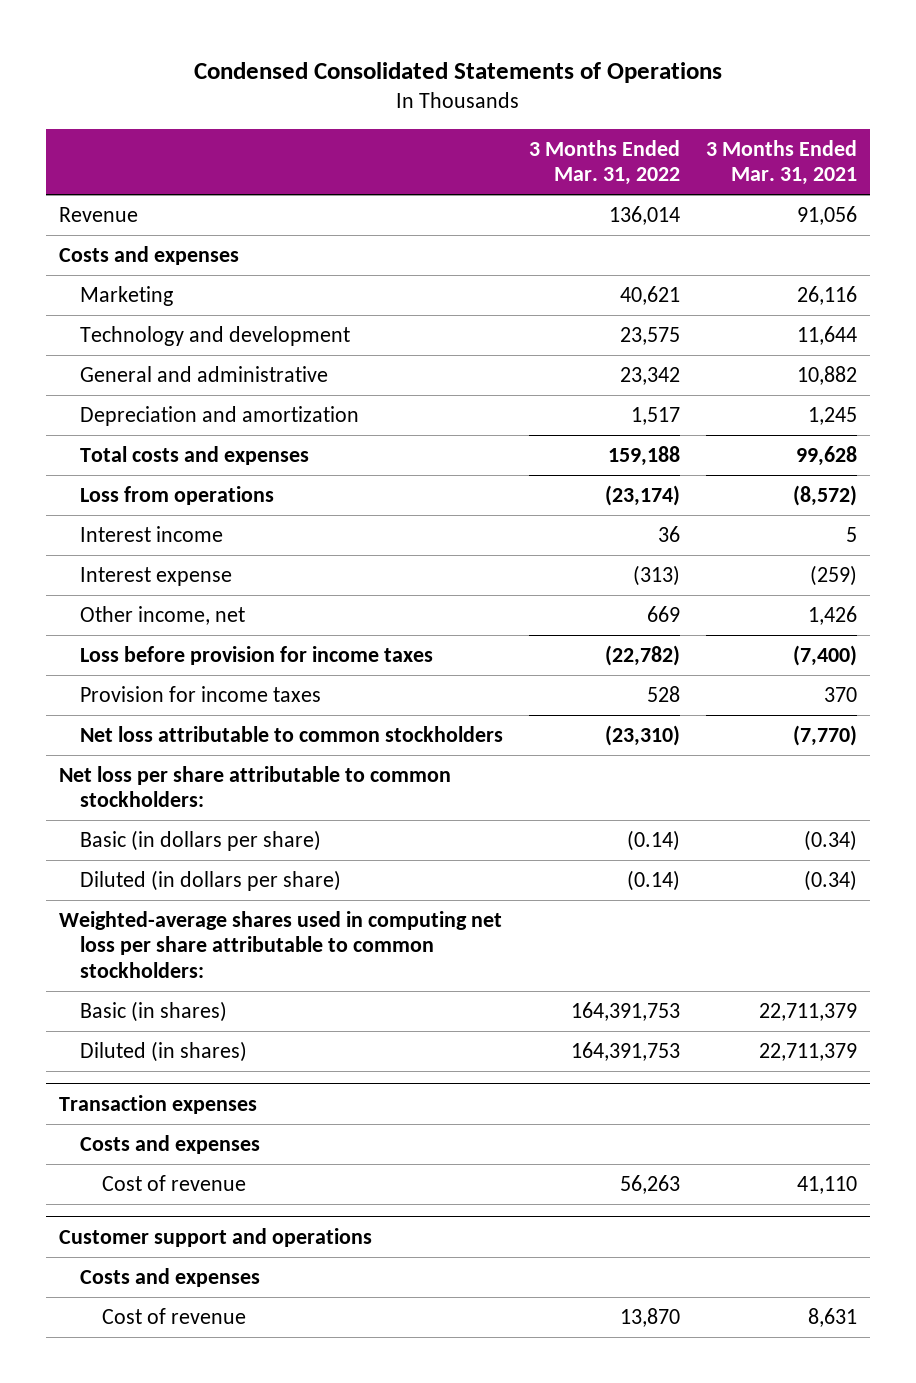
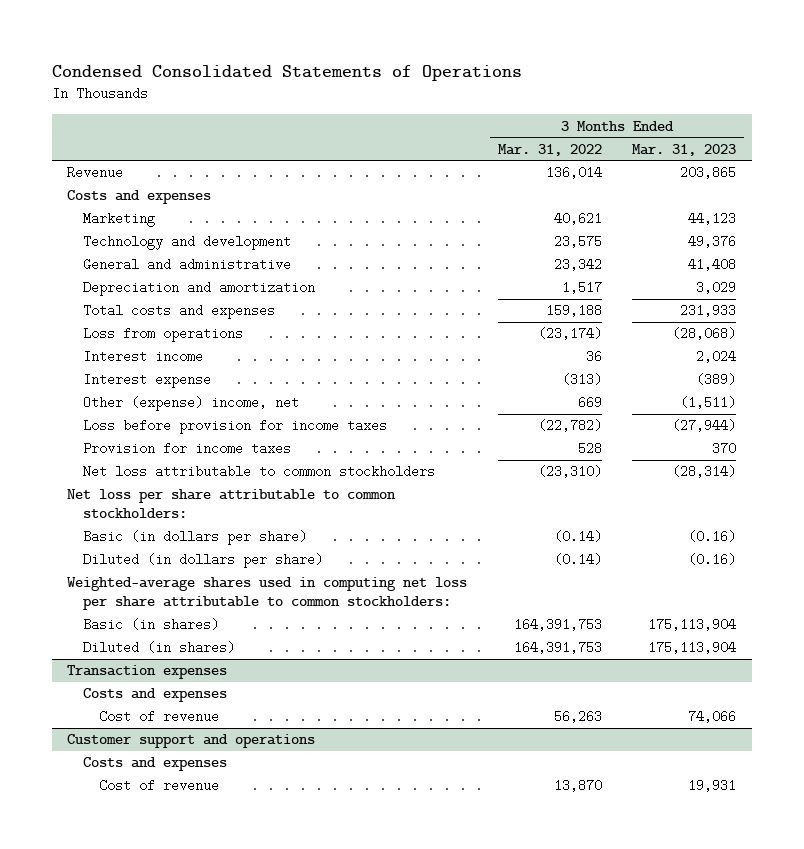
[706,139,858,186] 3 Months Ended Mar. 31, 2021 -> none
none -> [632,143,737,156] Mar. 31, 2023
[80,605,246,625] Other income, net -> [83,396,300,412] Other (expense) income, net

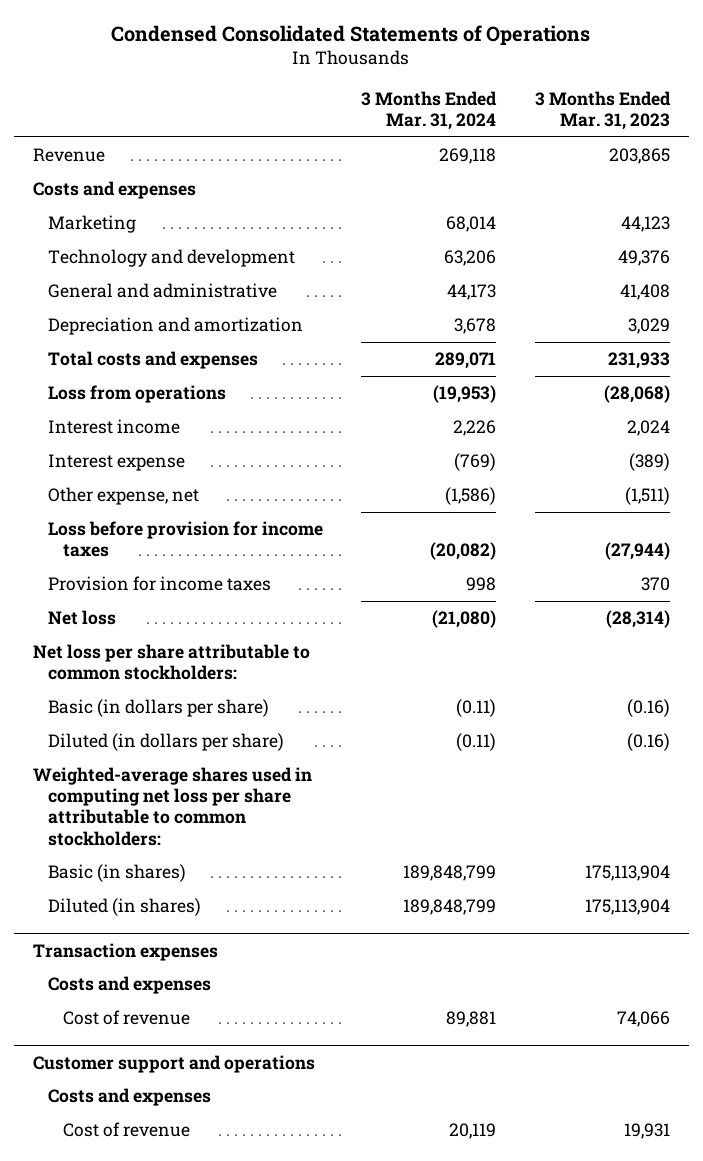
[497,143,602,156] Mar. 31, 2022 -> none
none -> [361,90,498,130] 3 Months Ended Mar. 31, 2024
[83,396,300,412] Other (expense) income, net -> [47,487,199,506] Other expense, net
[83,465,436,479] Net loss attributable to common stockholders -> [47,610,116,626] Net loss

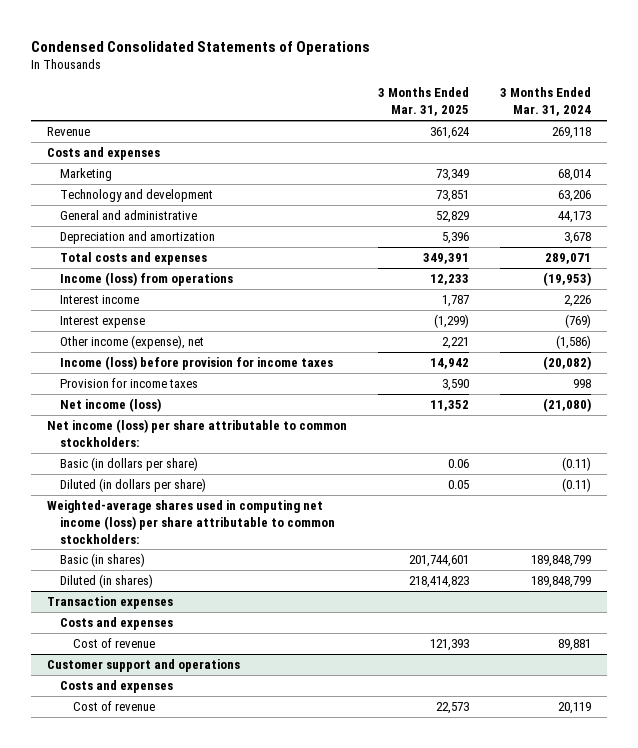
[534,90,671,130] 3 Months Ended Mar. 31, 2023 -> none
none -> [377,87,469,117] 3 Months Ended Mar. 31, 2025
[47,385,226,404] Loss from operations -> [59,272,233,287] Income (loss) from operations
[47,487,199,506] Other expense, net -> [59,335,204,350] Other income (expense), net
[47,521,323,558] Loss before provision for income taxes -> [59,356,333,371] Income (loss) before provision for income taxes
[47,610,116,626] Net loss -> [59,398,161,413] Net income (loss)
[33,644,311,681] Net loss per share attributable to common stockholders: -> [46,419,347,447] Net income (loss) per share attributable to common stockholders:
[33,767,313,846] Weighted-average shares used in computing net loss per share attributable to common stockholders: -> [46,500,335,544] Weighted-average shares used in computing net income (loss) per share attributable to common stockholders:

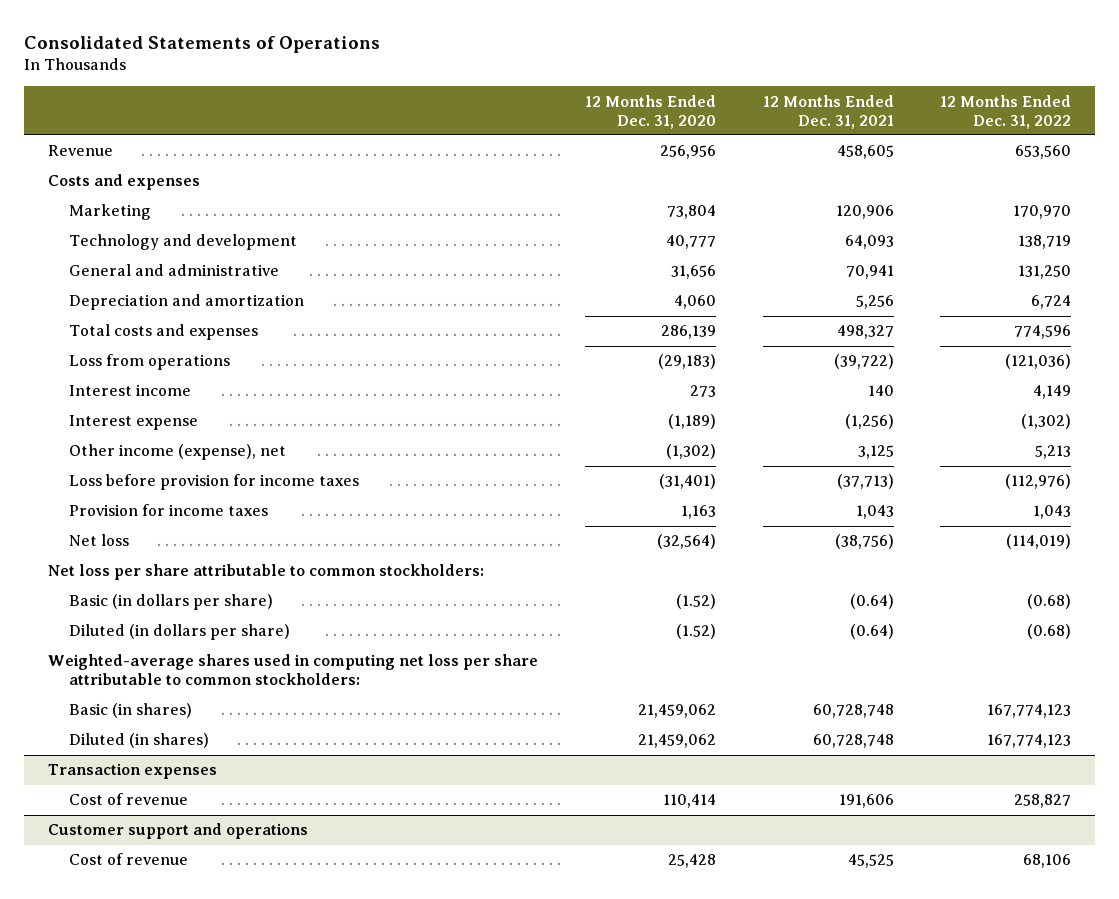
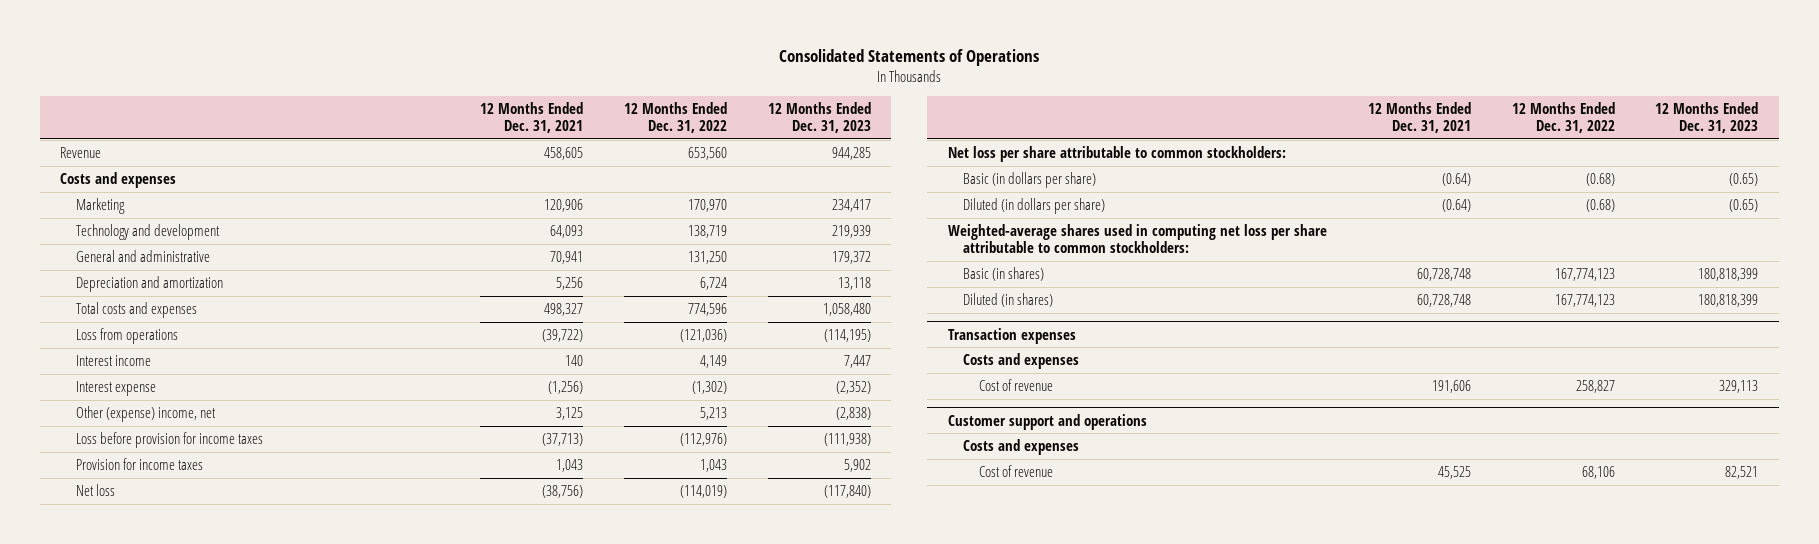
[584,94,716,129] 12 Months Ended Dec. 31, 2020 -> none
none -> [767,102,871,133] 12 Months Ended Dec. 31, 2023
[69,444,287,461] Other income (expense), net -> [75,406,216,423] Other (expense) income, net
none -> [963,353,1080,370] Costs and expenses
none -> [963,439,1080,456] Costs and expenses

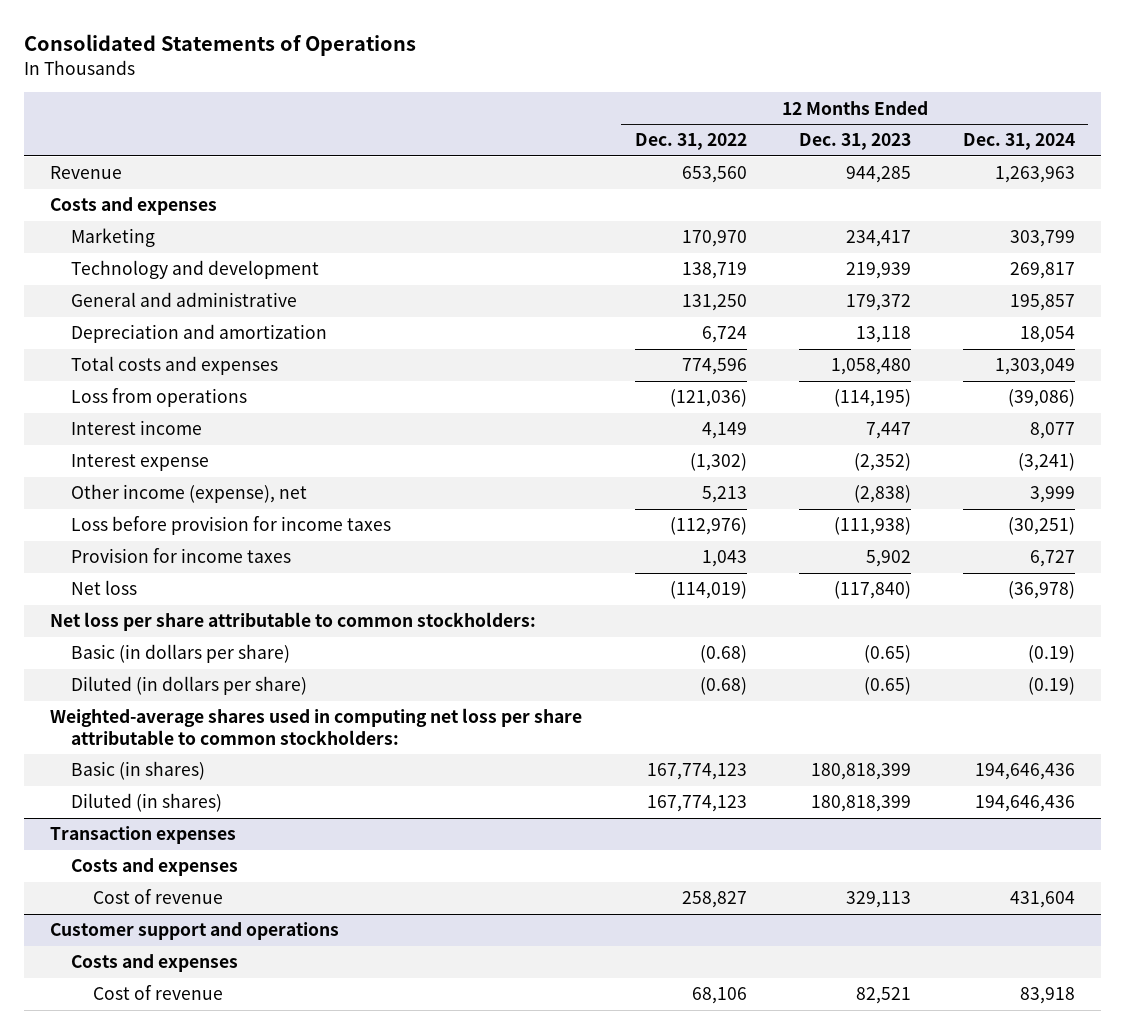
[479,102,583,133] 12 Months Ended Dec. 31, 2021 -> none
none -> [962,133,1075,151] Dec. 31, 2024
[75,406,216,423] Other (expense) income, net -> [71,484,308,504] Other income (expense), net

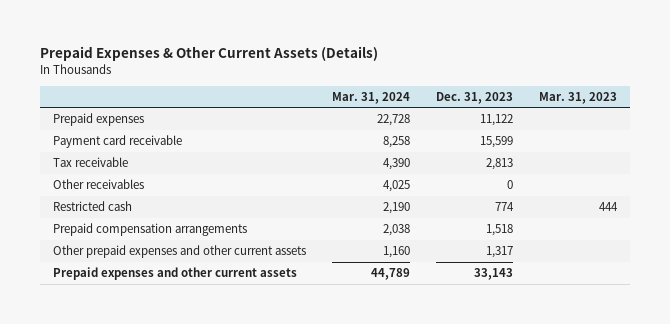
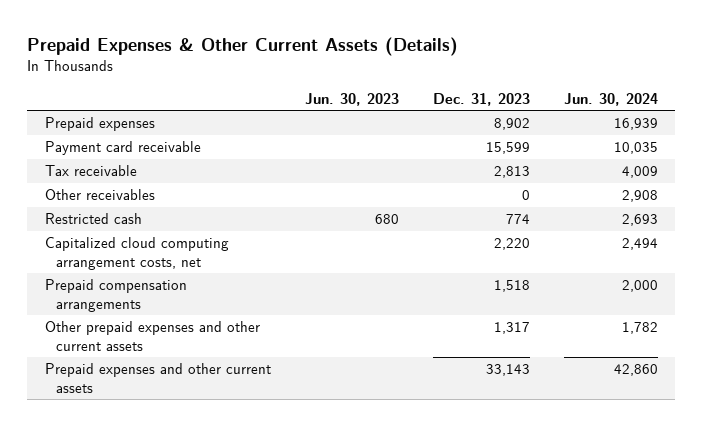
[331,91,410,104] Mar. 31, 2024 -> none
[538,91,617,104] Mar. 31, 2023 -> none
none -> [304,92,399,106] Jun. 30, 2023
none -> [564,92,659,106] Jun. 30, 2024
[479,114,513,127] 11,122 -> [493,118,530,131] 8,902
none -> [44,237,229,270] Capitalized cloud computing arrangement costs, net

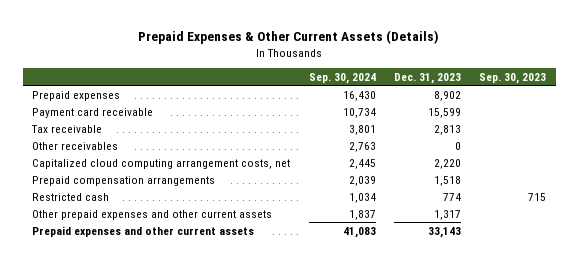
[304,92,399,106] Jun. 30, 2023 -> none
[564,92,659,106] Jun. 30, 2024 -> none
none -> [308,73,376,85] Sep. 30, 2024
none -> [479,73,547,85] Sep. 30, 2023
[44,213,142,225] Restricted cash -> [32,192,110,201] Restricted cash

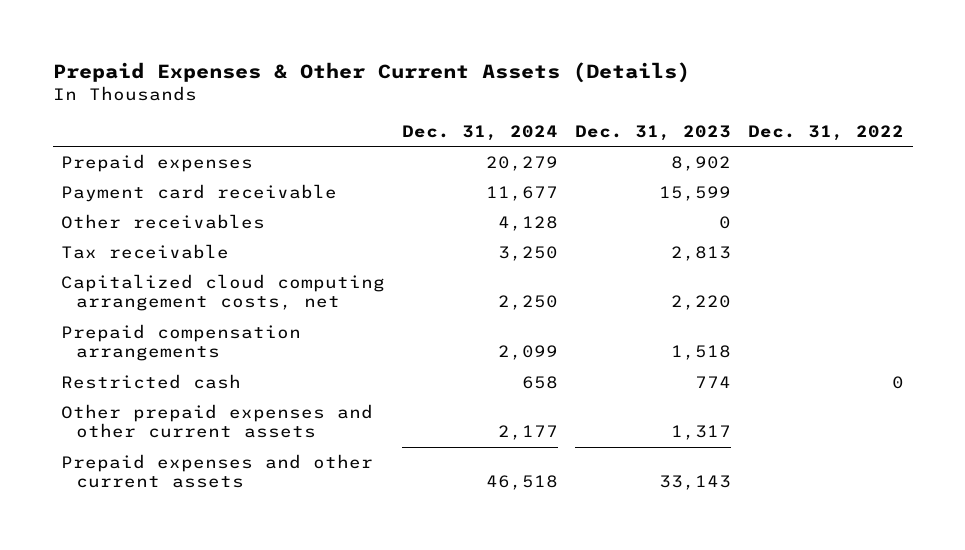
[308,73,376,85] Sep. 30, 2024 -> none
[479,73,547,85] Sep. 30, 2023 -> none
none -> [402,124,559,141] Dec. 31, 2024
none -> [748,124,905,141] Dec. 31, 2022
[31,124,103,133] Tax receivable -> [61,243,230,259] Tax receivable

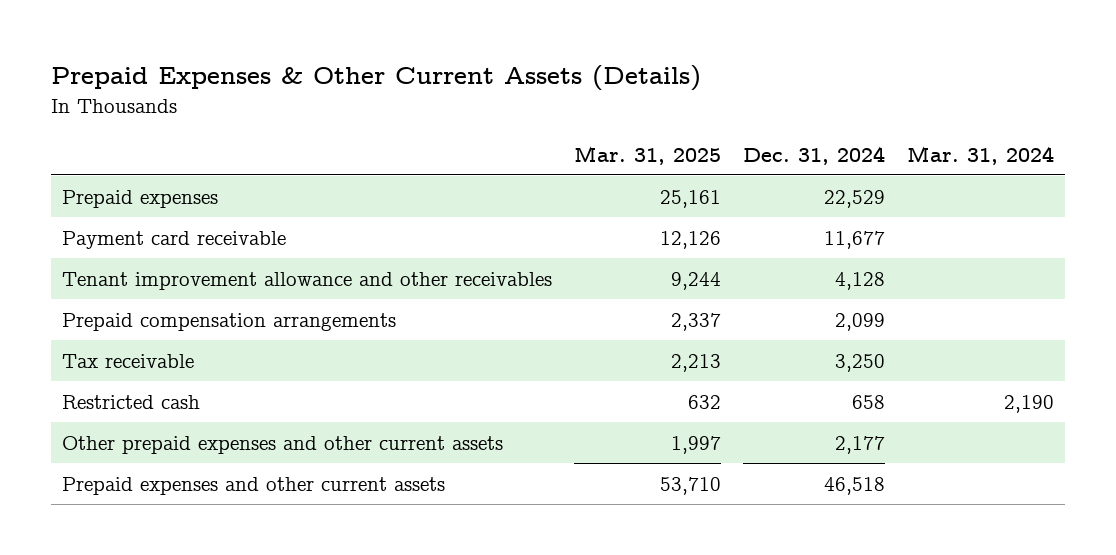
[575,124,732,141] Dec. 31, 2023 -> none
[748,124,905,141] Dec. 31, 2022 -> none
none -> [574,145,722,165] Mar. 31, 2025
none -> [906,145,1054,165] Mar. 31, 2024
[486,155,559,171] 20,279 -> [823,189,885,208] 22,529
[61,273,386,312] Capitalized cloud computing arrangement costs, net -> none
[61,213,266,229] Other receivables -> [62,271,553,290] Tenant improvement allowance and other receivables
[61,243,230,259] Tax receivable -> [62,353,195,368] Tax receivable

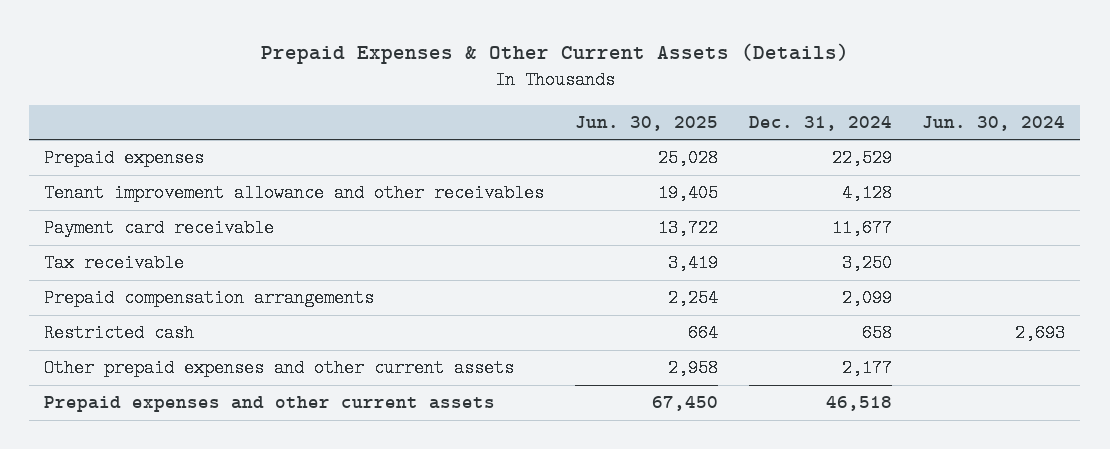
[574,145,722,165] Mar. 31, 2025 -> none
[906,145,1054,165] Mar. 31, 2024 -> none
none -> [574,115,718,131] Jun. 30, 2025
none -> [922,115,1066,131] Jun. 30, 2024
[62,230,287,249] Payment card receivable -> [44,219,275,238] Payment card receivable
[62,312,397,331] Prepaid compensation arrangements -> [44,289,375,308] Prepaid compensation arrangements

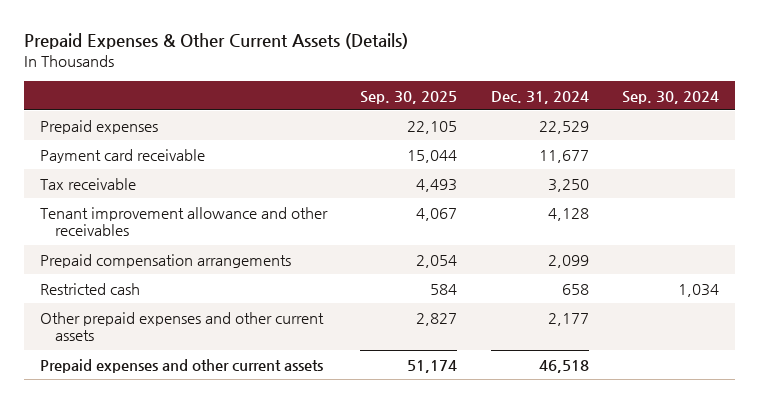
[574,115,718,131] Jun. 30, 2025 -> none
[922,115,1066,131] Jun. 30, 2024 -> none
none -> [360,90,458,104] Sep. 30, 2025
none -> [621,90,719,104] Sep. 30, 2024
[44,184,545,203] Tenant improvement allowance and other receivables -> [40,206,329,237] Tenant improvement allowance and other receivables

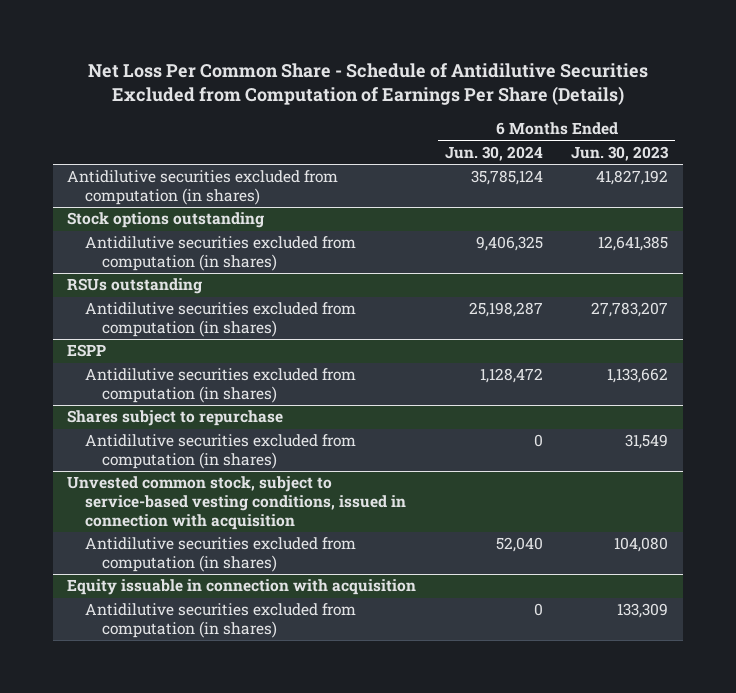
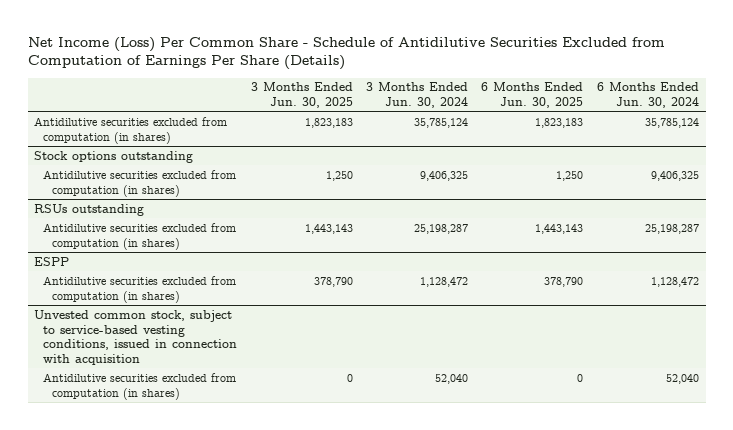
[87,63,648,106] Net Loss Per Common Share - Schedule of Antidilutive Securities Excluded from Computation of Earnings Per Share (Details) -> [27,36,665,71] Net Income (Loss) Per Common Share - Schedule of Antidilutive Securities Excluded from Computation of Earnings Per Share (Details)
[571,145,670,161] Jun. 30, 2023 -> none
none -> [250,82,353,109] 3 Months Ended Jun. 30, 2025
none -> [366,82,469,109] 3 Months Ended Jun. 30, 2024
none -> [481,82,584,109] 6 Months Ended Jun. 30, 2025
[67,410,284,427] Shares subject to repurchase -> none
[84,434,356,470] Antidilutive securities excluded from computation (in shares) -> none
[67,579,417,596] Equity issuable in connection with acquisition -> none
[84,603,356,639] Antidilutive securities excluded from computation (in shares) -> none

